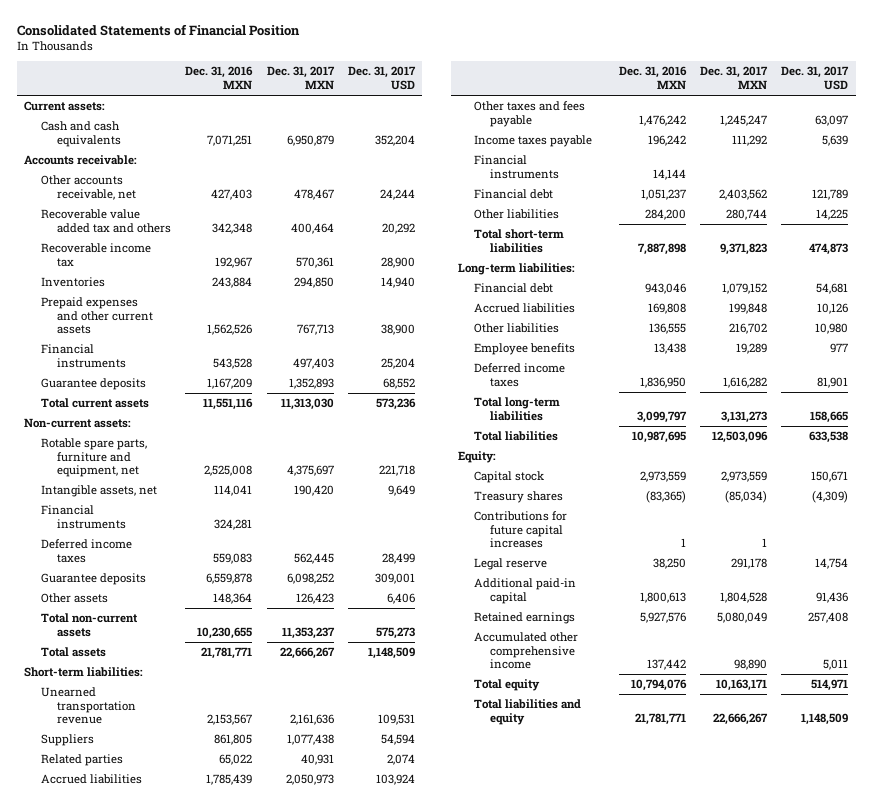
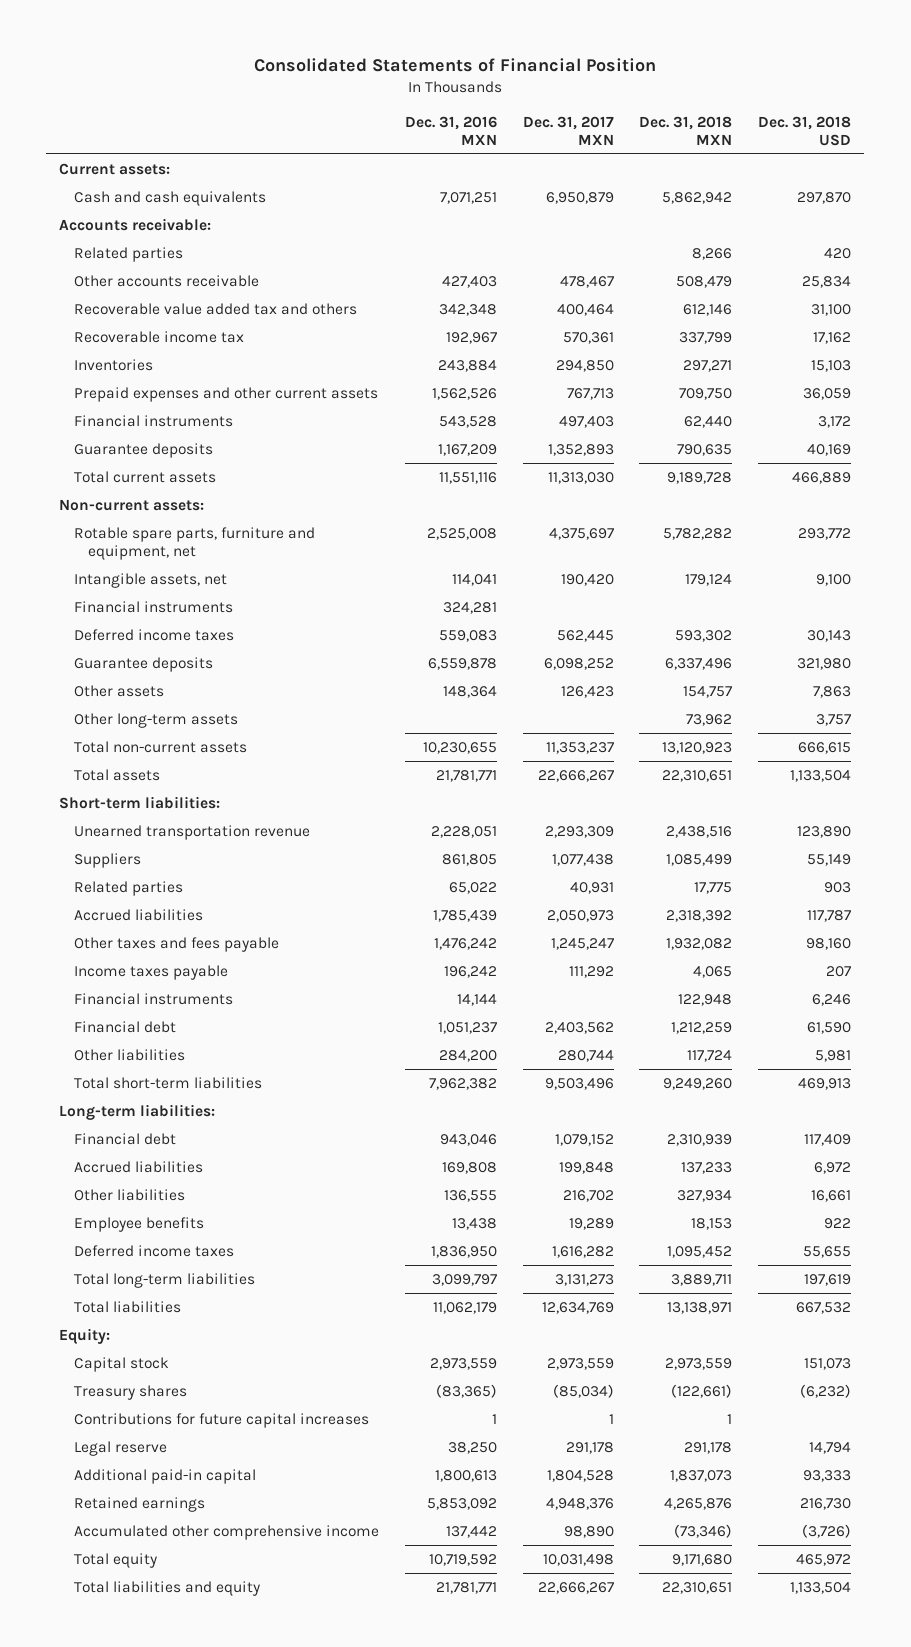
[348,66,417,90] Dec. 31, 2017 USD -> none
none -> [639,115,733,145] Dec. 31, 2018 MXN
none -> [758,115,852,146] Dec. 31, 2018 USD
none -> [73,246,183,262] Related parties
[40,175,136,200] Other accounts receivable, net -> [73,274,259,287] Other accounts receivable
none -> [73,712,238,728] Other long-term assets
[207,714,253,726] 2,153,567 -> [430,825,497,838] 2,228,051
[289,714,334,726] 2,161,636 -> [544,825,614,838] 2,293,309
[637,242,686,255] 7,887,898 -> [428,1077,497,1090] 7,962,382
[720,242,768,255] 9,371,823 -> [544,1077,614,1090] 9,503,496
[631,431,686,444] 10,987,695 -> [432,1301,497,1314] 11,062,179
[712,431,769,444] 12,503,096 -> [541,1301,614,1314] 12,634,769
[639,612,686,624] 5,927,576 -> [426,1497,497,1510] 5,853,092
[717,612,768,624] 5,080,049 -> [545,1497,614,1510] 4,948,376
[630,679,687,692] 10,794,076 -> [428,1553,497,1566] 10,719,592
[716,679,768,692] 10,163,171 -> [542,1553,614,1566] 10,031,498

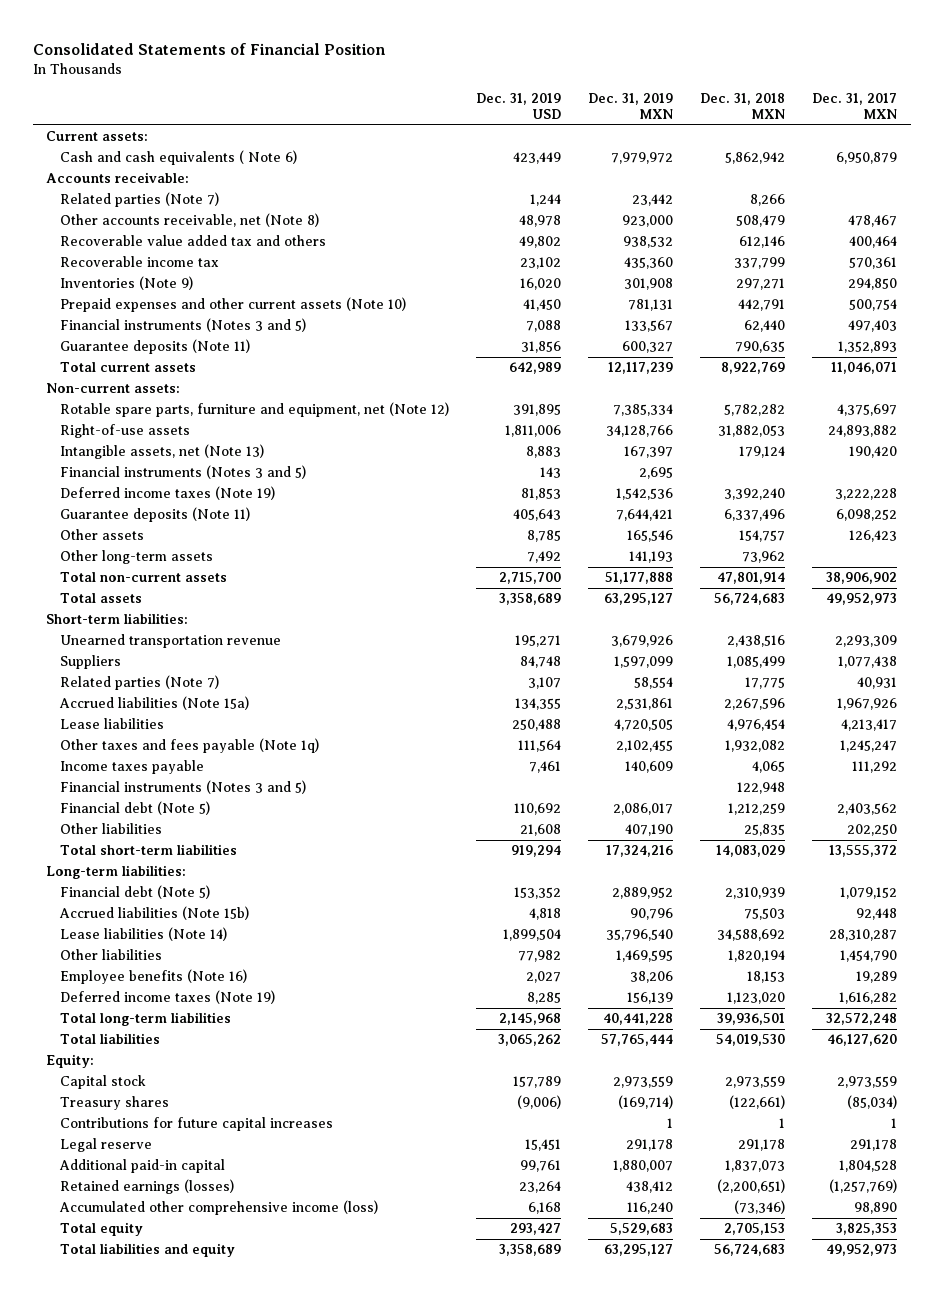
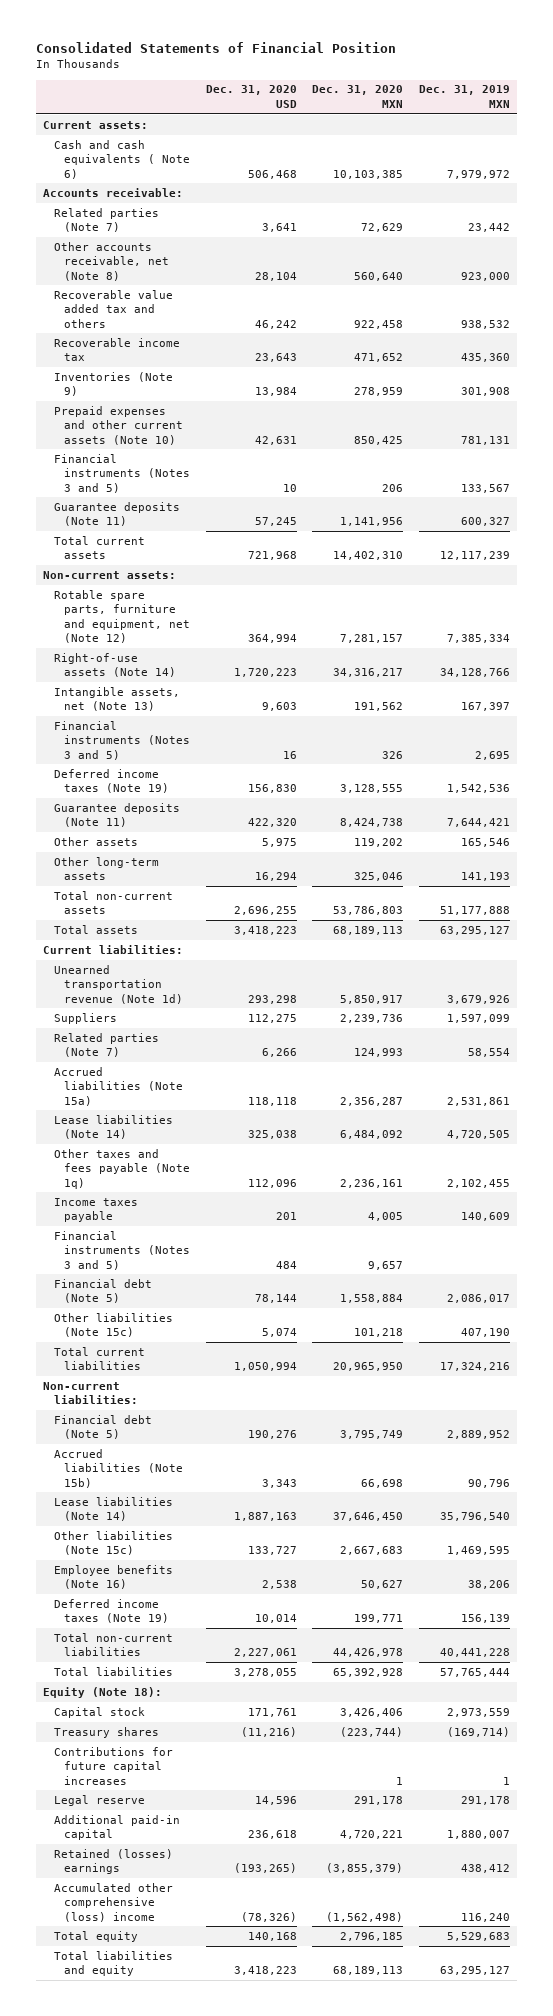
[476,92,562,120] Dec. 31, 2019 USD -> none
[700,92,786,120] Dec. 31, 2018 MXN -> none
[812,92,898,120] Dec. 31, 2017 MXN -> none
none -> [205,85,297,108] Dec. 31, 2020 USD
none -> [312,85,404,108] Dec. 31, 2020 MXN
[60,424,191,439] Right-of-use assets -> [53,652,177,678] Right-of-use assets (Note 14)
[46,613,189,625] Short-term liabilities: -> [43,944,184,954] Current liabilities:
[60,634,282,649] Unearned transportation revenue -> [53,964,184,1004] Unearned transportation revenue (Note 1d)
[60,718,165,730] Lease liabilities -> [53,1114,173,1140] Lease liabilities (Note 14)
[60,823,163,835] Other liabilities -> [53,1312,173,1338] Other liabilities (Note 15c)
[60,844,238,856] Total short-term liabilities -> [53,1346,145,1371] Total current liabilities
[46,865,187,880] Long-term liabilities: -> [43,1381,138,1405] Non-current liabilities:
[60,949,163,961] Other liabilities -> [53,1530,173,1556] Other liabilities (Note 15c)
[60,1012,232,1027] Total long-term liabilities -> [53,1632,173,1657] Total non-current liabilities
[46,1054,95,1069] Equity: -> [43,1686,163,1698] Equity (Note 18):
[60,1179,235,1195] Retained earnings (losses) -> [53,1848,173,1875] Retained (losses) earnings
[59,1200,379,1216] Accumulated other comprehensive income (loss) -> [53,1882,173,1922] Accumulated other comprehensive (loss) income

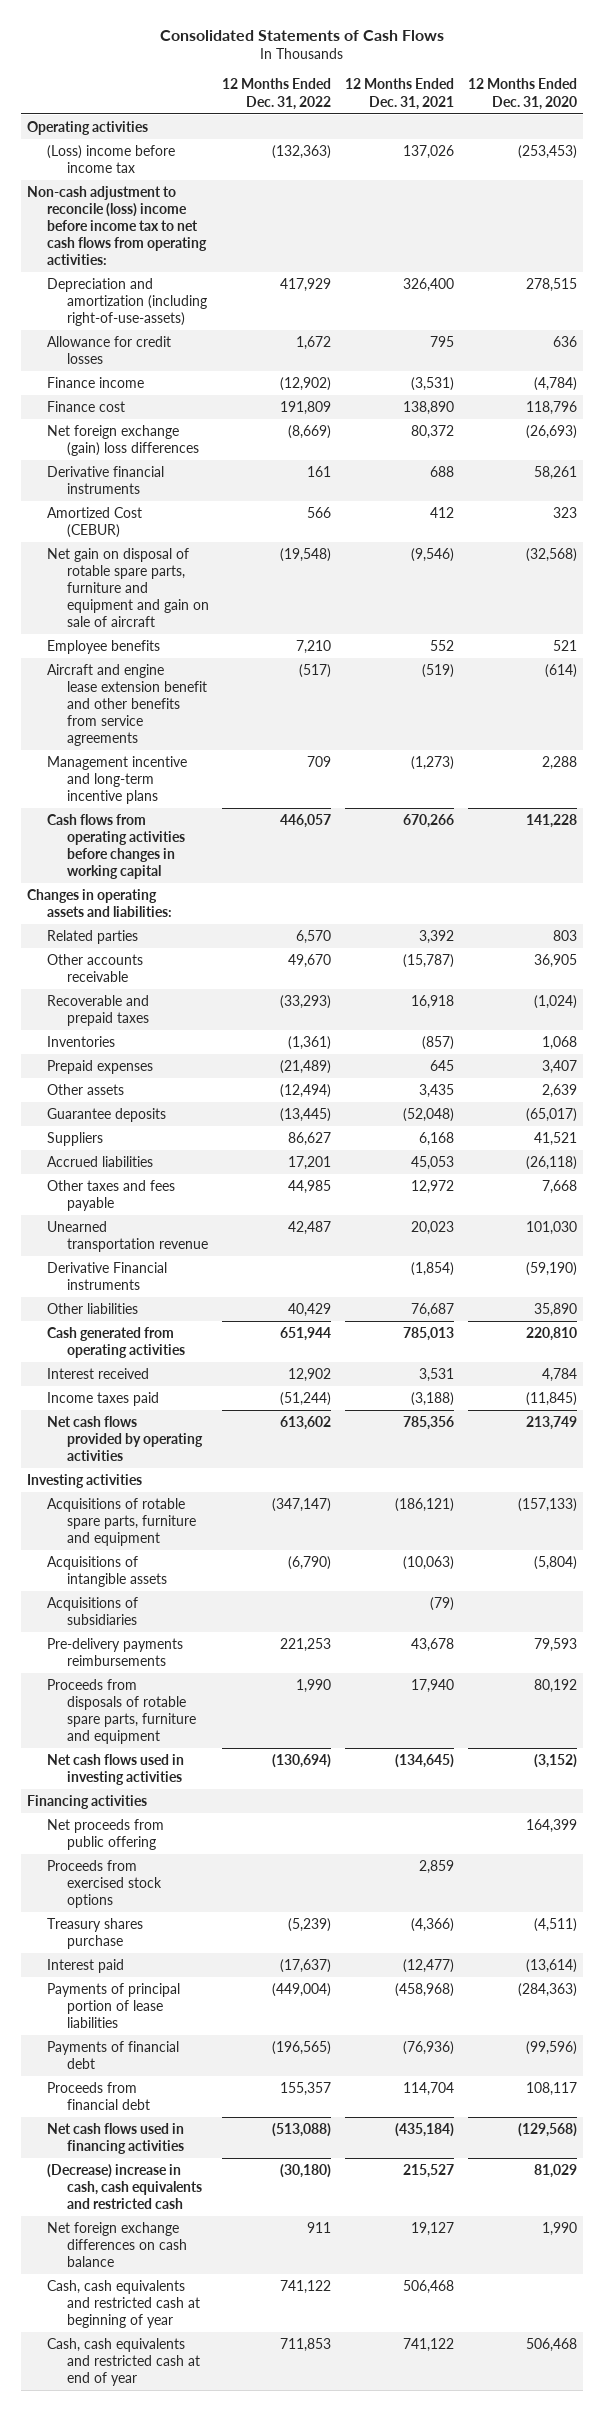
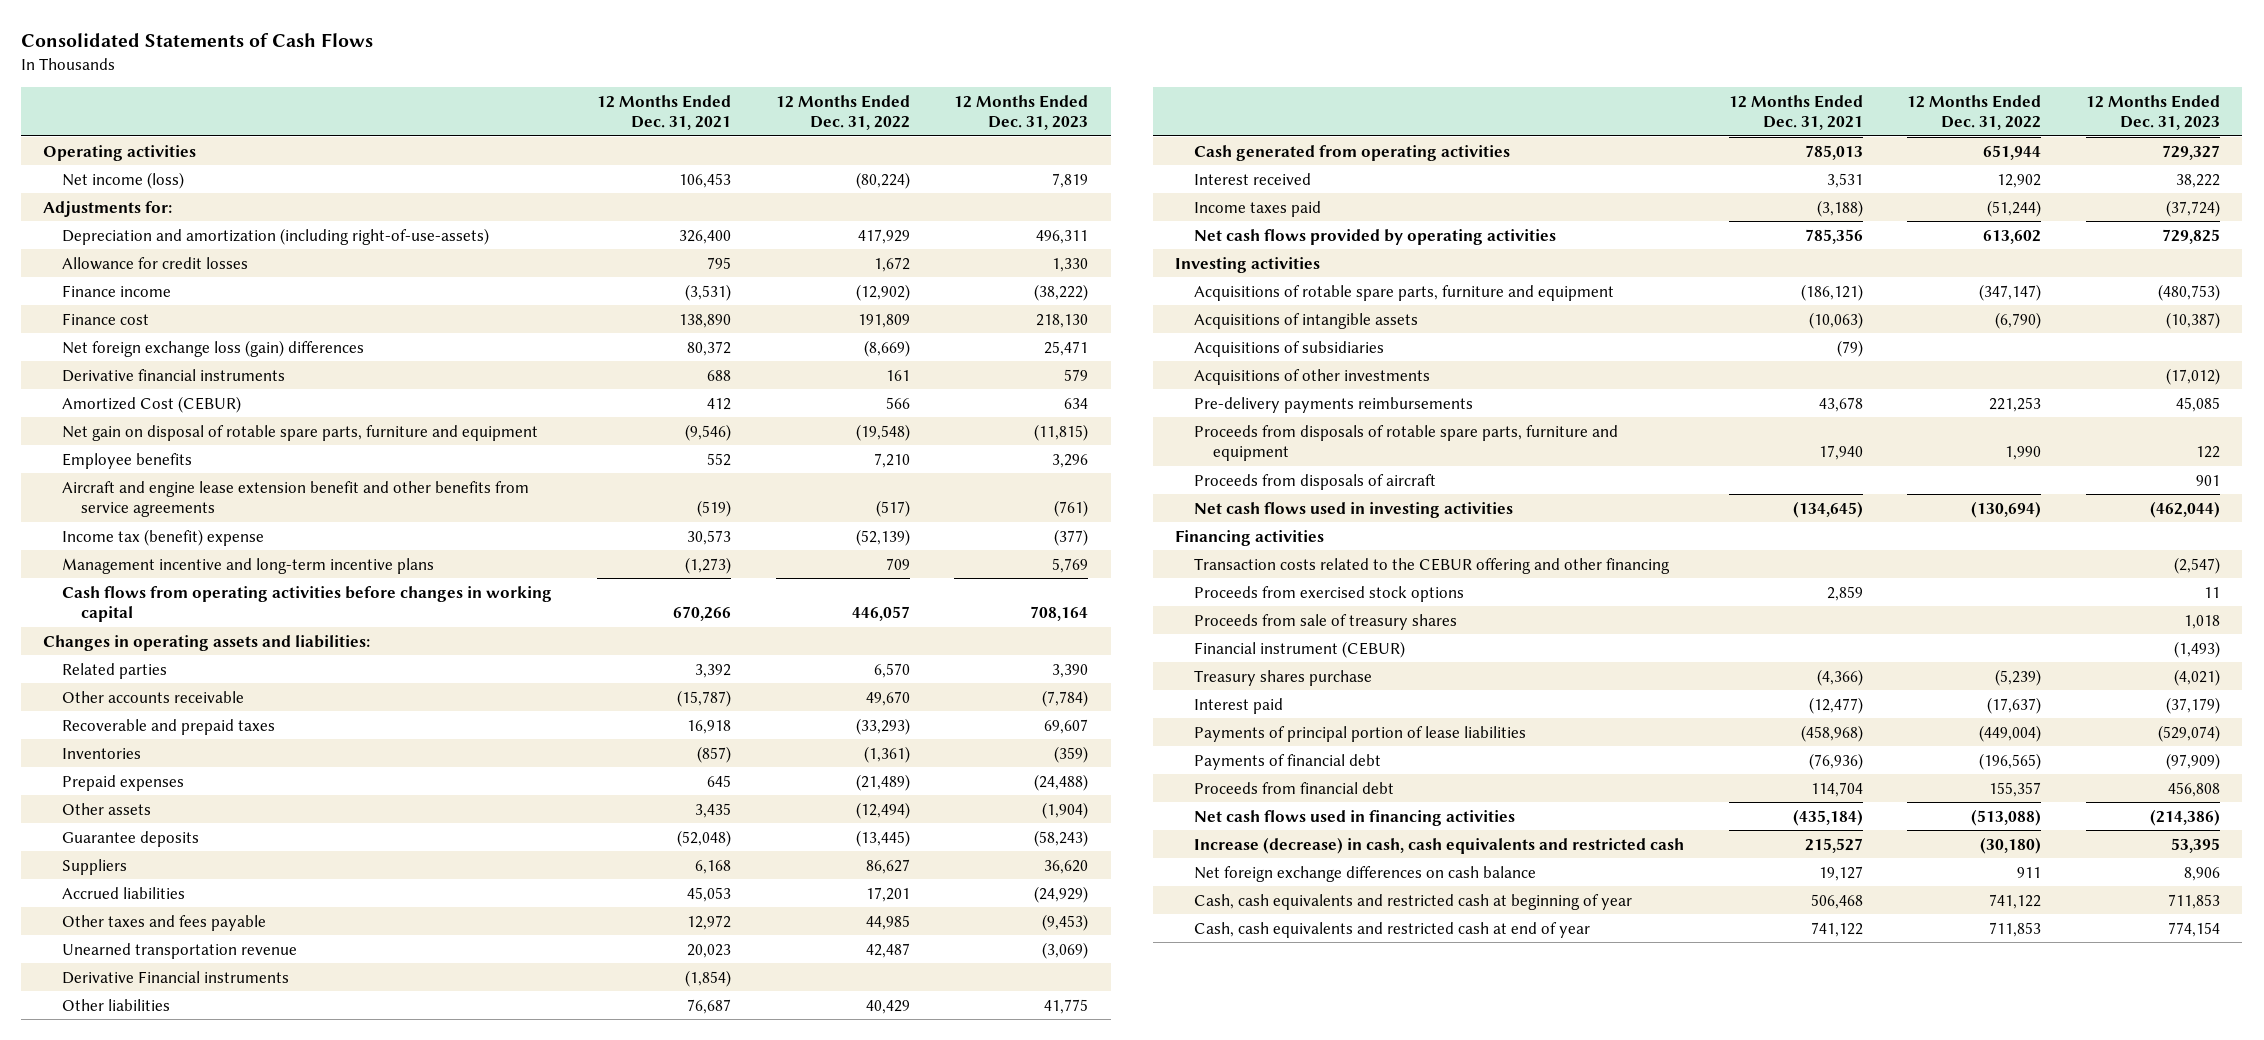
[467,78,577,110] 12 Months Ended Dec. 31, 2020 -> none
none -> [954,94,1089,131] 12 Months Ended Dec. 31, 2023
[47,144,176,173] (Loss) income before income tax -> none
none -> [62,171,185,189] Net income (loss)
[27,185,208,266] Non-cash adjustment to reconcile (loss) income before income tax to net cash flows from operating activities: -> [43,200,173,217] Adjustments for:
[47,424,199,456] Net foreign exchange (gain) loss differences -> [62,339,365,357] Net foreign exchange loss (gain) differences
[47,547,209,628] Net gain on disposal of rotable spare parts, furniture and equipment and gain on sale of aircraft -> [62,424,539,441] Net gain on disposal of rotable spare parts, furniture and equipment
none -> [62,528,265,546] Income tax (benefit) expense
none -> [1194,368,1431,385] Acquisitions of other investments
none -> [1194,473,1437,490] Proceeds from disposals of aircraft
[47,1818,165,1850] Net proceeds from public offering -> none
none -> [1194,557,1671,574] Transaction costs related to the CEBUR offering and other financing
none -> [1194,613,1458,630] Proceeds from sale of treasury shares
none -> [1194,640,1406,658] Financial instrument (CEBUR)
[47,2163,202,2210] (Decrease) increase in cash, cash equivalents and restricted cash -> [1194,836,1685,854] Increase (decrease) in cash, cash equivalents and restricted cash

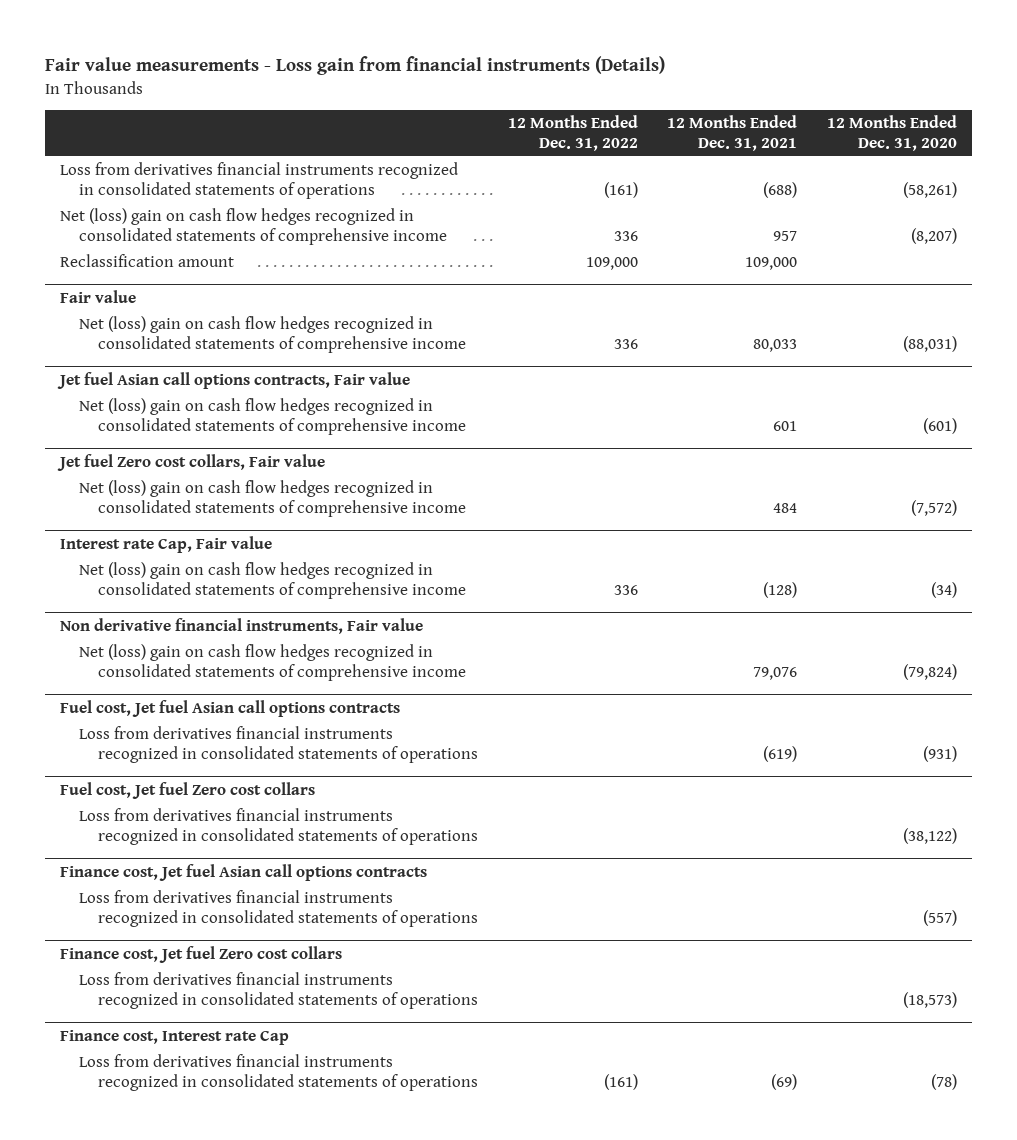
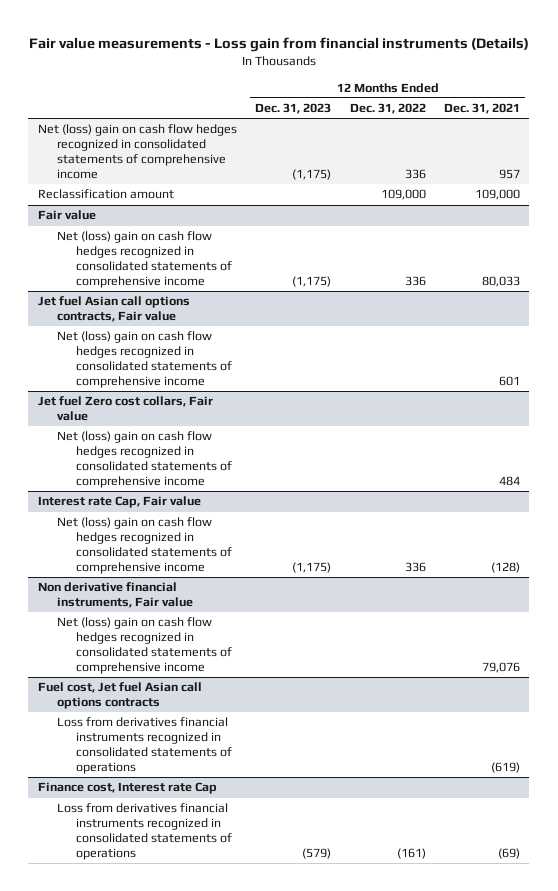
[827,115,958,152] 12 Months Ended Dec. 31, 2020 -> none
none -> [255,103,332,115] Dec. 31, 2023
[60,162,459,199] Loss from derivatives financial instruments recognized in consolidated statements of operations -> none
[60,782,316,800] Fuel cost, Jet fuel Zero cost collars -> none
[79,808,478,845] Loss from derivatives financial instruments recognized in consolidated statements of operations -> none
[60,864,428,882] Finance cost, Jet fuel Asian call options contracts -> none
[79,890,478,927] Loss from derivatives financial instruments recognized in consolidated statements of operations -> none
[60,946,343,964] Finance cost, Jet fuel Zero cost collars -> none
[79,972,478,1009] Loss from derivatives financial instruments recognized in consolidated statements of operations -> none

